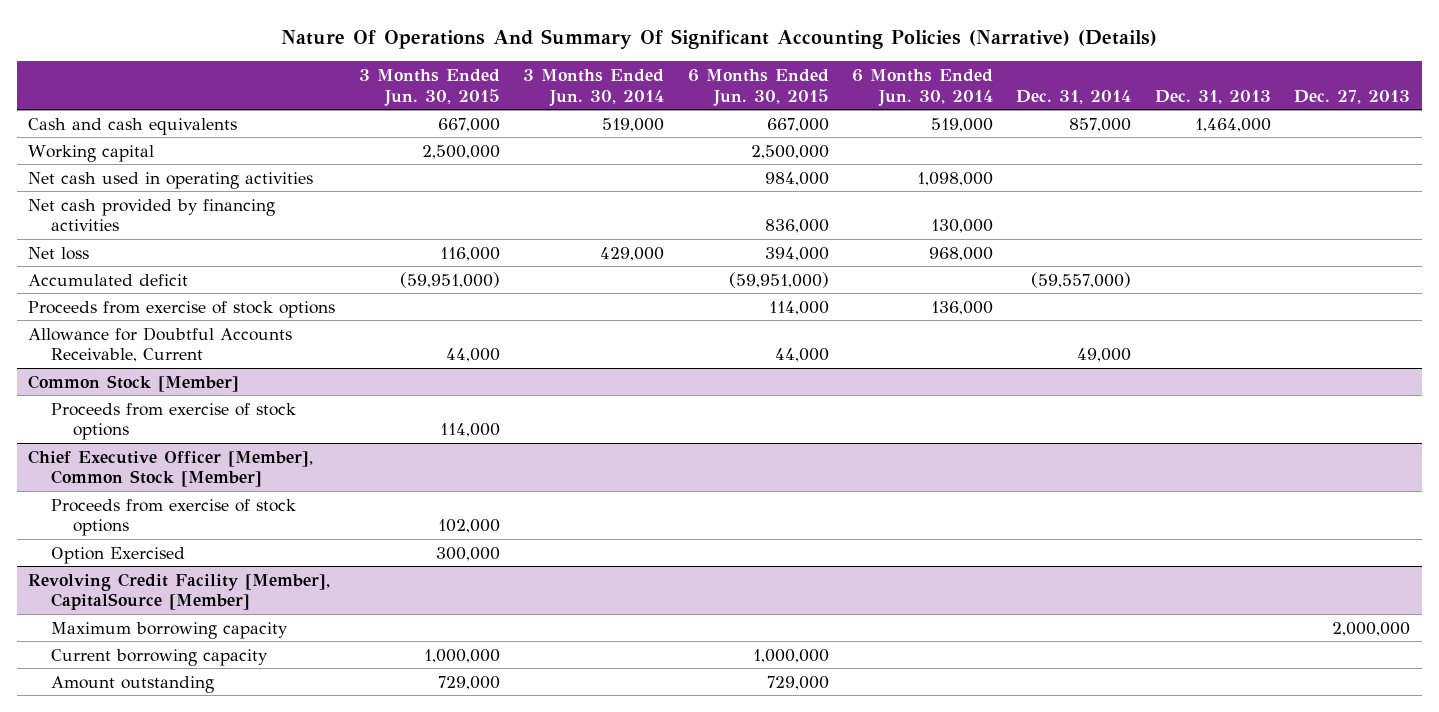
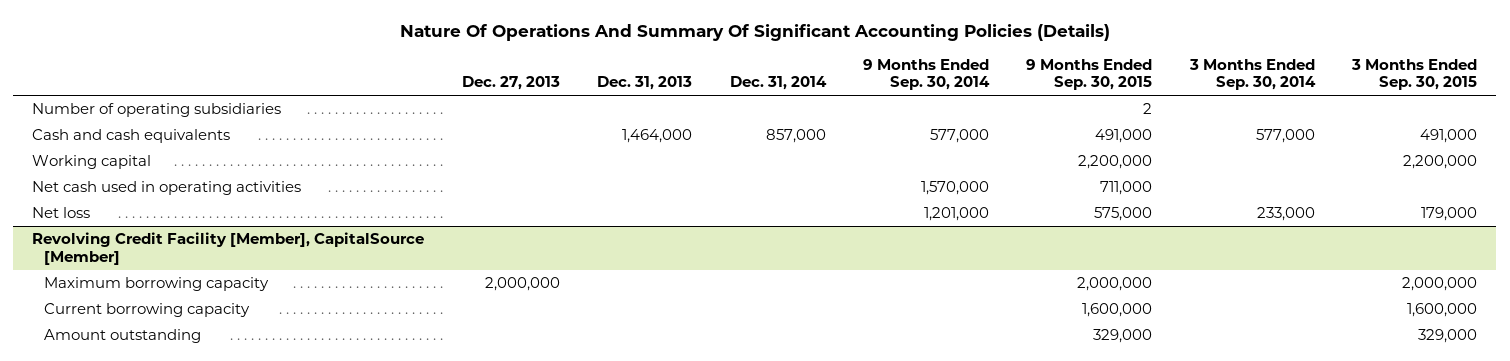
[281,28,1158,49] Nature Of Operations And Summary Of Significant Accounting Policies (Narrative) (Details) -> [399,23,1110,41] Nature Of Operations And Summary Of Significant Accounting Policies (Details)
[358,68,500,106] 3 Months Ended Jun. 30, 2015 -> none
[523,68,665,106] 3 Months Ended Jun. 30, 2014 -> none
[687,68,829,106] 6 Months Ended Jun. 30, 2015 -> none
[852,68,994,106] 6 Months Ended Jun. 30, 2014 -> none
none -> [862,58,990,91] 9 Months Ended Sep. 30, 2014
none -> [1026,58,1153,91] 9 Months Ended Sep. 30, 2015
none -> [1188,58,1316,91] 3 Months Ended Sep. 30, 2014
none -> [1351,58,1478,91] 3 Months Ended Sep. 30, 2015
none -> [32,103,282,118] Number of operating subsidiaries
[28,198,276,232] Net cash provided by financing activities -> none
[28,273,189,286] Accumulated deficit -> none
[28,300,336,318] Proceeds from exercise of stock options -> none
[28,326,293,363] Allowance for Doubtful Accounts Receivable, Current -> none
[28,374,240,392] Common Stock [Member] -> none
[50,402,296,441] Proceeds from exercise of stock options -> none
[28,449,314,488] Chief Executive Officer [Member], Common Stock [Member] -> none
[50,498,296,537] Proceeds from exercise of stock options -> none
[50,546,185,564] Option Exercised -> none

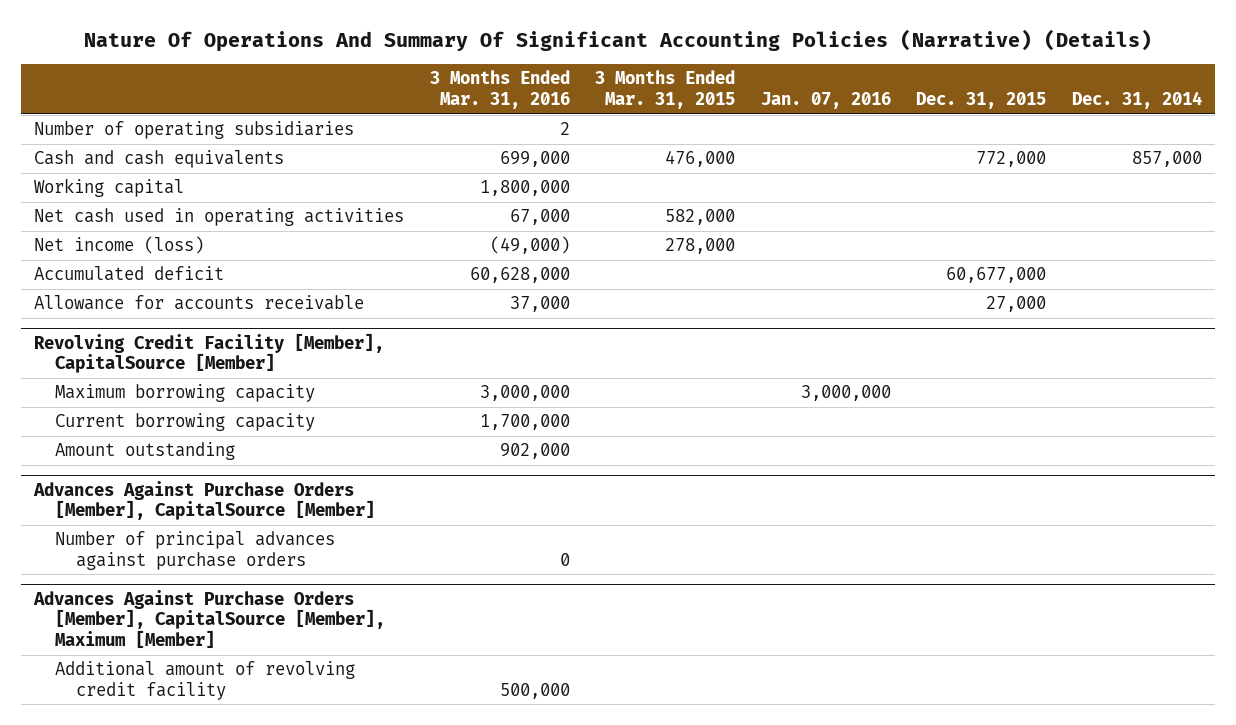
[399,23,1110,41] Nature Of Operations And Summary Of Significant Accounting Policies (Details) -> [83,29,1152,53] Nature Of Operations And Summary Of Significant Accounting Policies (Narrative) (Details)
[461,76,560,91] Dec. 27, 2013 -> none
[597,76,693,91] Dec. 31, 2013 -> none
[862,58,990,91] 9 Months Ended Sep. 30, 2014 -> none
[1026,58,1153,91] 9 Months Ended Sep. 30, 2015 -> none
[1188,58,1316,91] 3 Months Ended Sep. 30, 2014 -> none
[1351,58,1478,91] 3 Months Ended Sep. 30, 2015 -> none
none -> [429,70,570,110] 3 Months Ended Mar. 31, 2016
none -> [595,70,736,110] 3 Months Ended Mar. 31, 2015
none -> [760,92,891,110] Jan. 07, 2016
none -> [916,92,1047,110] Dec. 31, 2015
[32,207,91,219] Net loss -> [34,236,205,255] Net income (loss)
none -> [34,266,225,282] Accumulated deficit
none -> [34,295,365,311] Allowance for accounts receivable
none -> [33,480,376,521] Advances Against Purchase Orders [Member], CapitalSource [Member]
none -> [55,531,336,570] Number of principal advances against purchase orders
none -> [33,589,386,649] Advances Against Purchase Orders [Member], CapitalSource [Member], Maximum [Member]
none -> [55,661,356,700] Additional amount of revolving credit facility

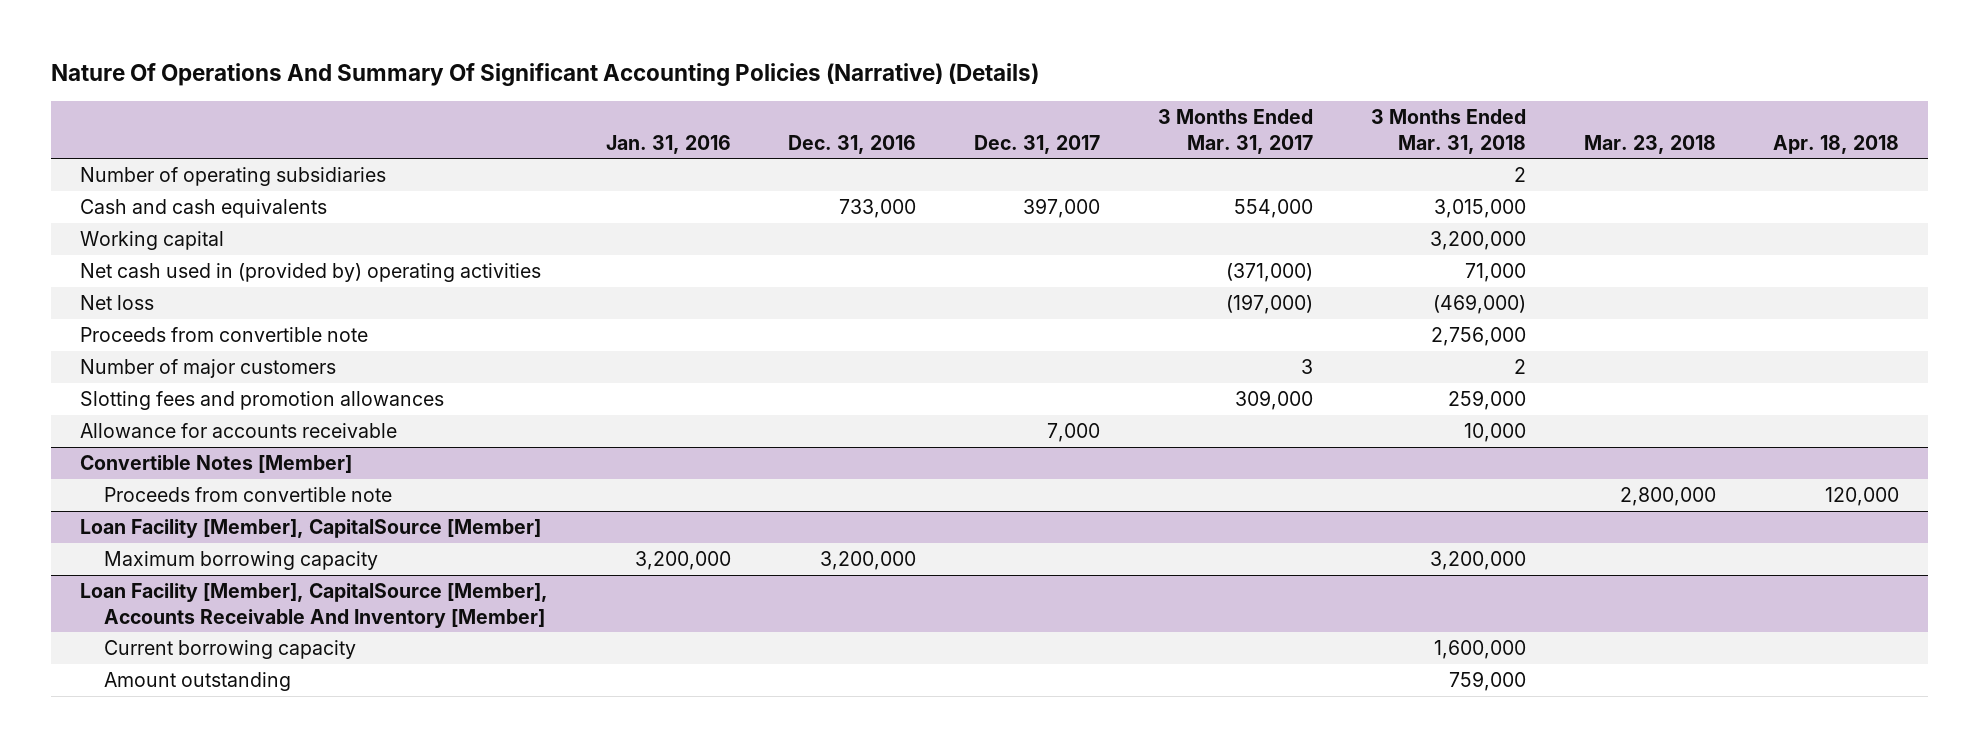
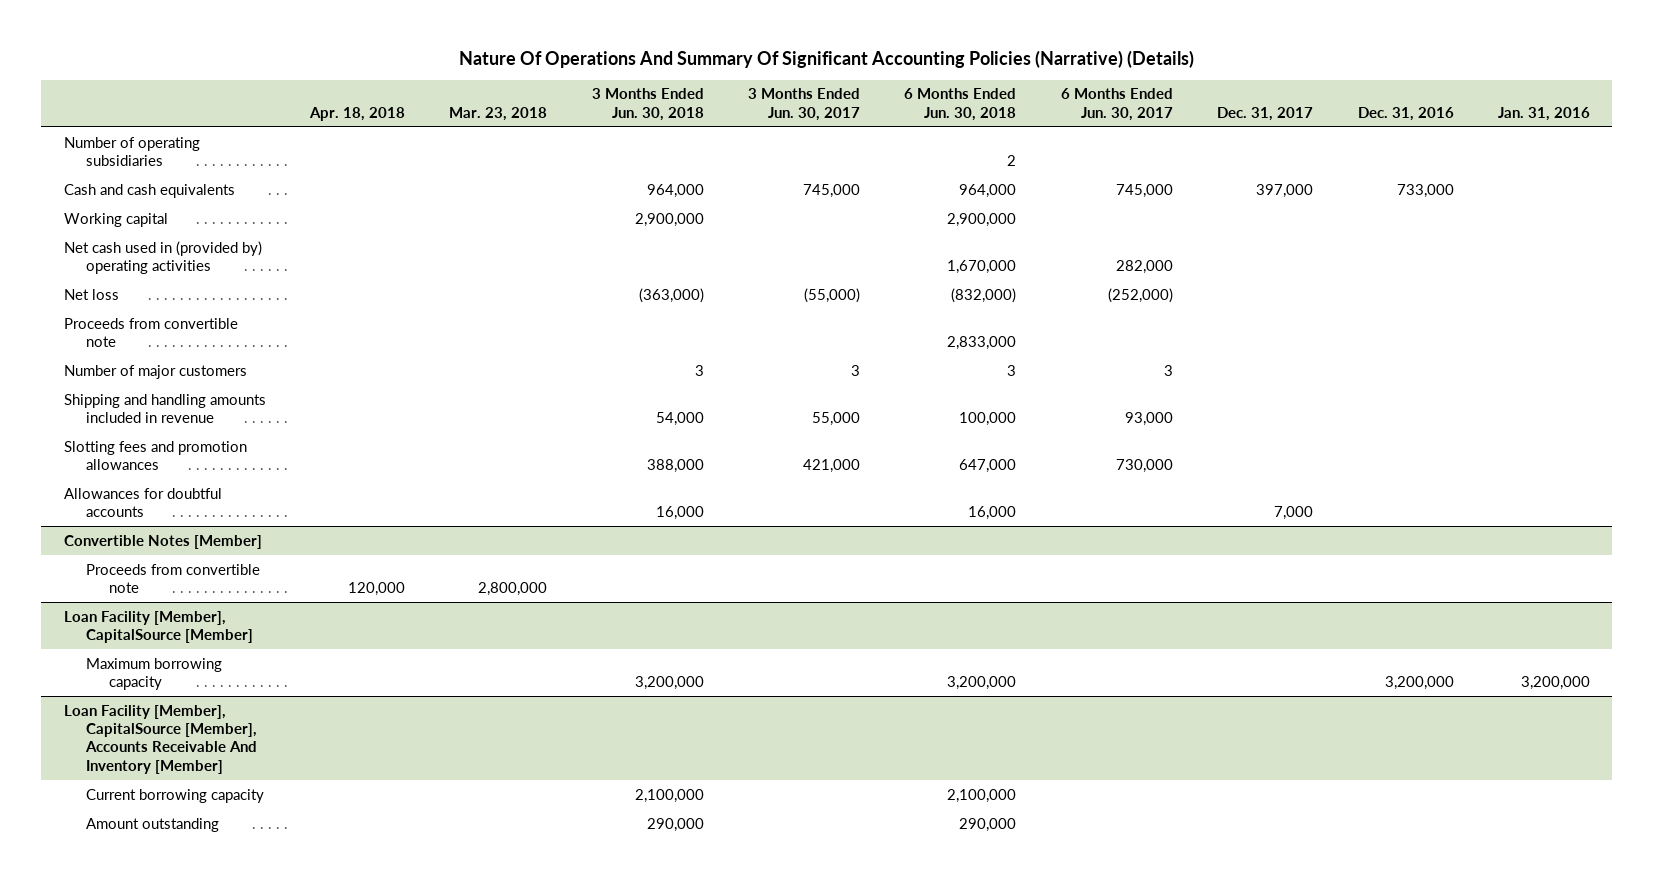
[1157,109,1313,154] 3 Months Ended Mar. 31, 2017 -> none
[1370,109,1526,154] 3 Months Ended Mar. 31, 2018 -> none
none -> [591,88,704,121] 3 Months Ended Jun. 30, 2018
none -> [748,88,861,121] 3 Months Ended Jun. 30, 2017
none -> [904,88,1017,121] 6 Months Ended Jun. 30, 2018
none -> [1060,88,1173,121] 6 Months Ended Jun. 30, 2017
none -> [63,393,266,424] Shipping and handling amounts included in revenue
[79,423,397,439] Allowance for accounts receivable -> [63,487,222,518] Allowances for doubtful accounts

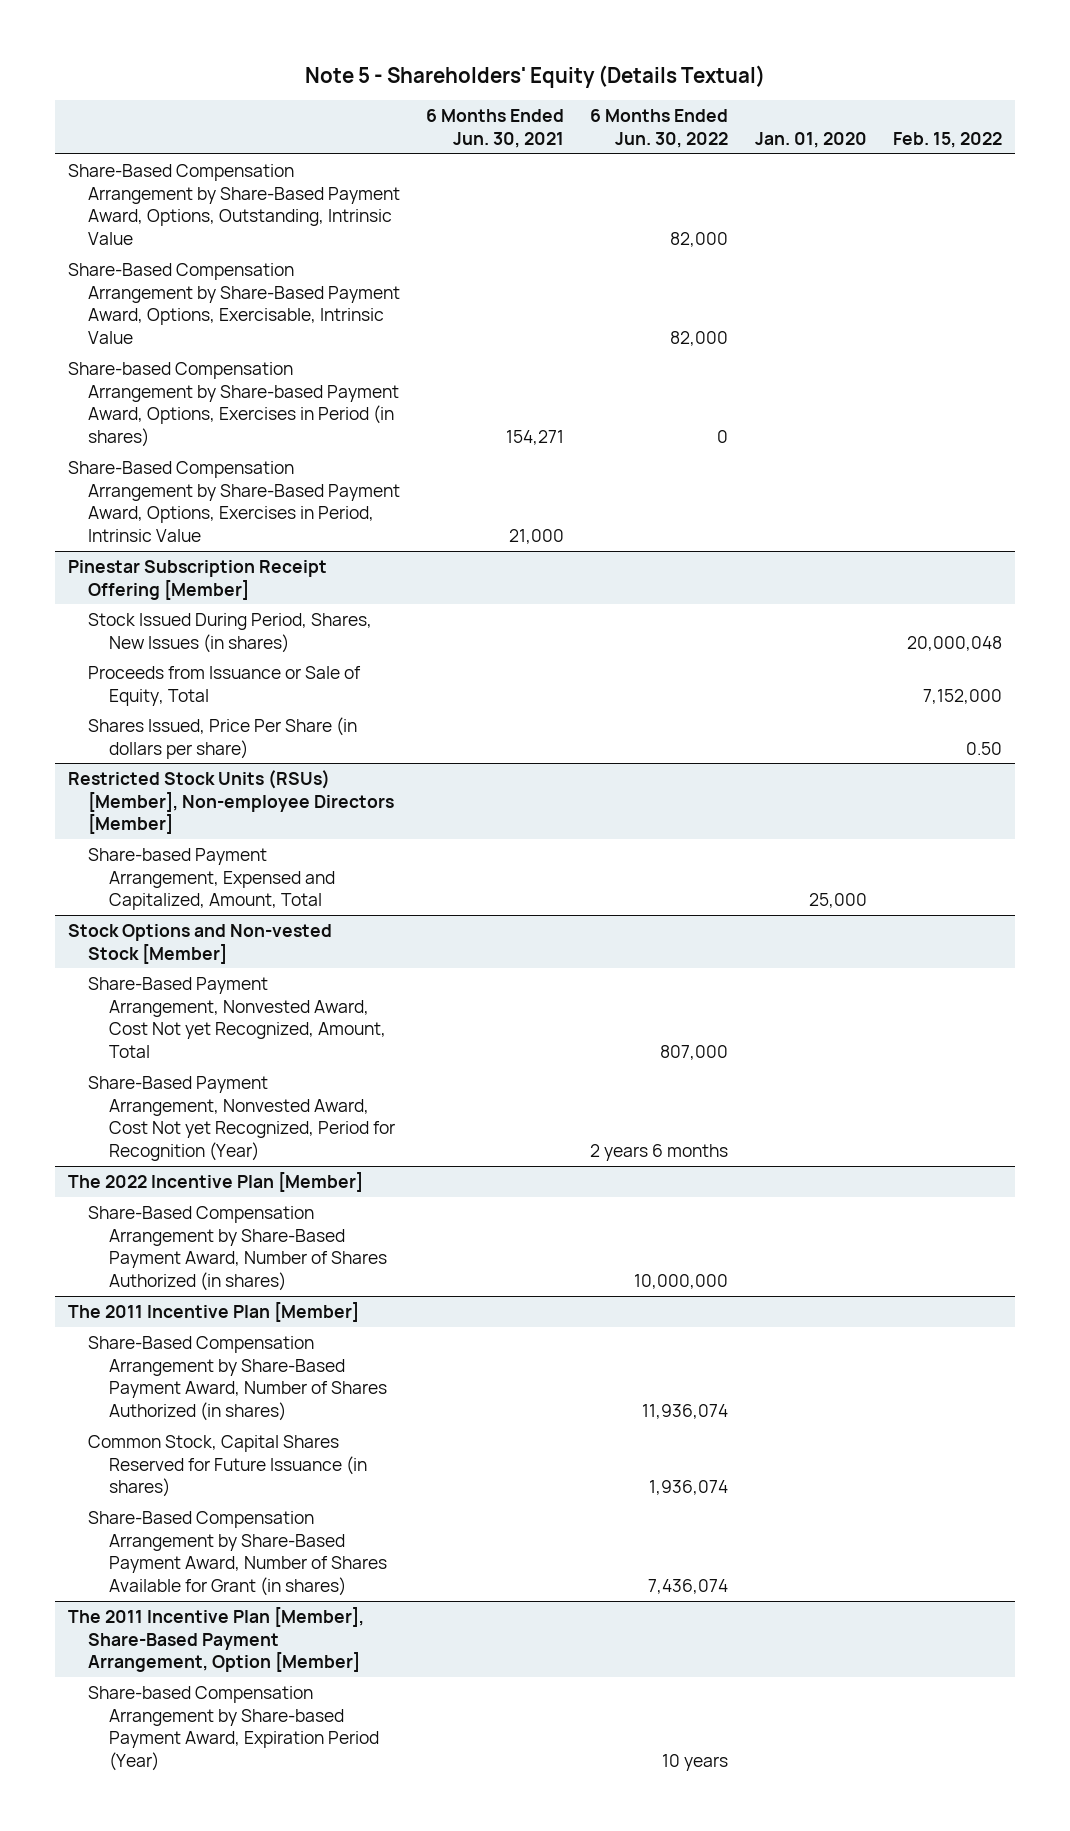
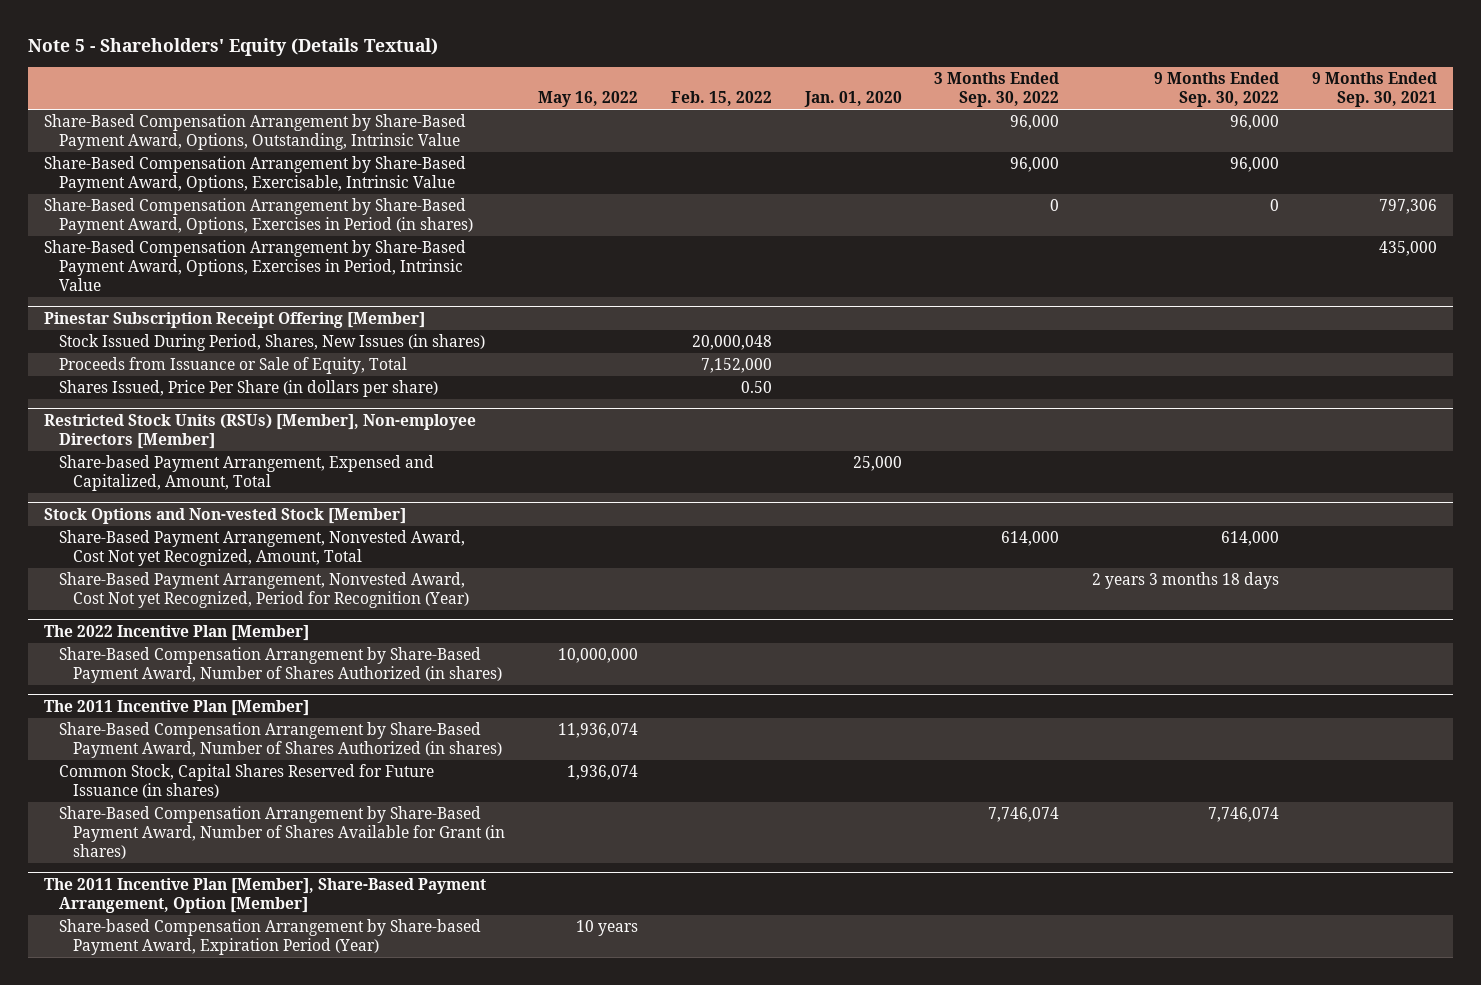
[426,109,565,148] 6 Months Ended Jun. 30, 2021 -> none
[590,109,729,148] 6 Months Ended Jun. 30, 2022 -> none
none -> [538,91,639,108] May 16, 2022
none -> [934,72,1060,108] 3 Months Ended Sep. 30, 2022
none -> [1154,72,1280,108] 9 Months Ended Sep. 30, 2022
none -> [1311,72,1437,108] 9 Months Ended Sep. 30, 2021
[68,361,400,448] Share-based Compensation Arrangement by Share-based Payment Award, Options, Exercises in Period (in shares) -> [44,198,473,235] Share-Based Compensation Arrangement by Share-Based Payment Award, Options, Exercises in Period (in shares)

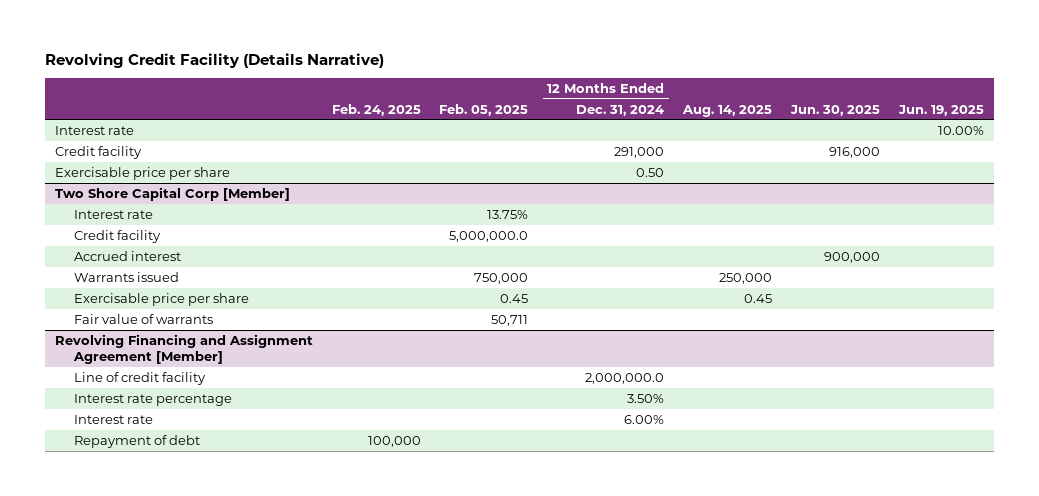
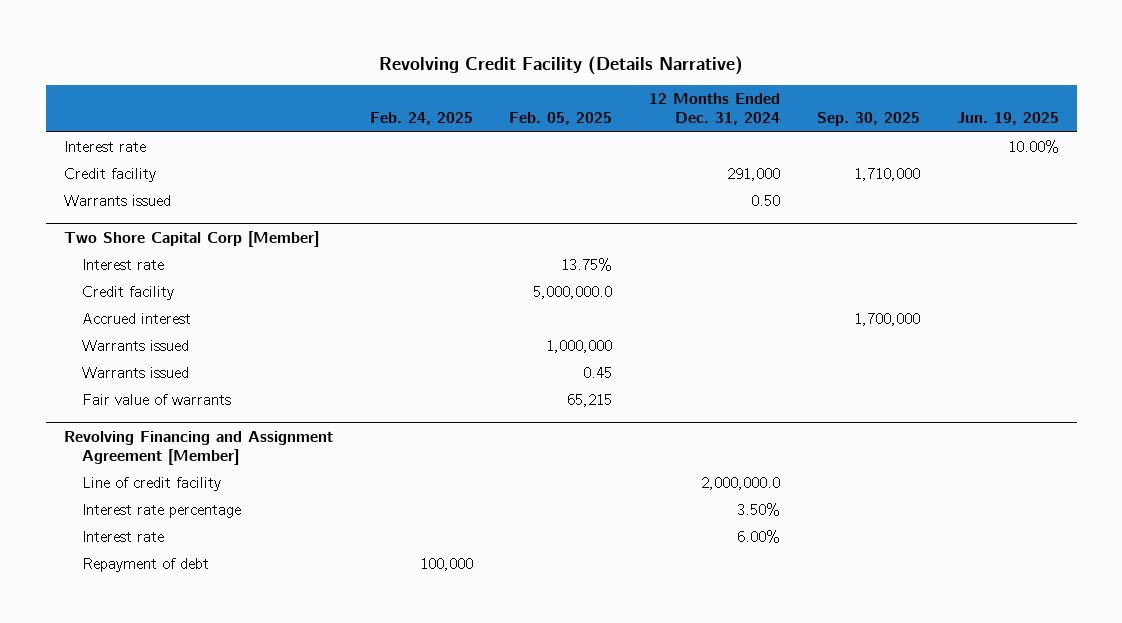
[682,104,773,117] Aug. 14, 2025 -> none
[790,104,881,116] Jun. 30, 2025 -> none
none -> [816,112,920,127] Sep. 30, 2025
[54,166,230,180] Exercisable price per share -> [63,194,171,206] Warrants issued
[474,272,529,284] 750,000 -> [546,339,613,353] 1,000,000
[73,292,249,306] Exercisable price per share -> [81,366,189,378] Warrants issued
[491,314,529,326] 50,711 -> [567,393,613,407] 65,215

